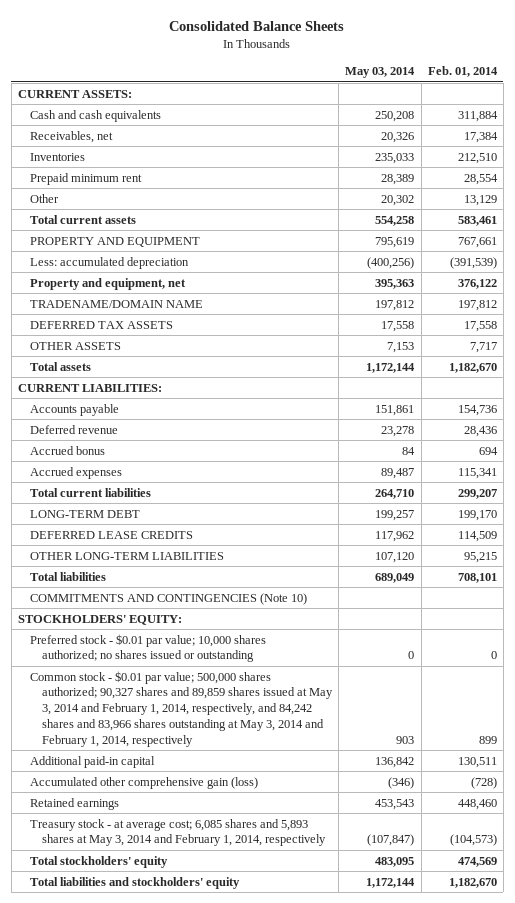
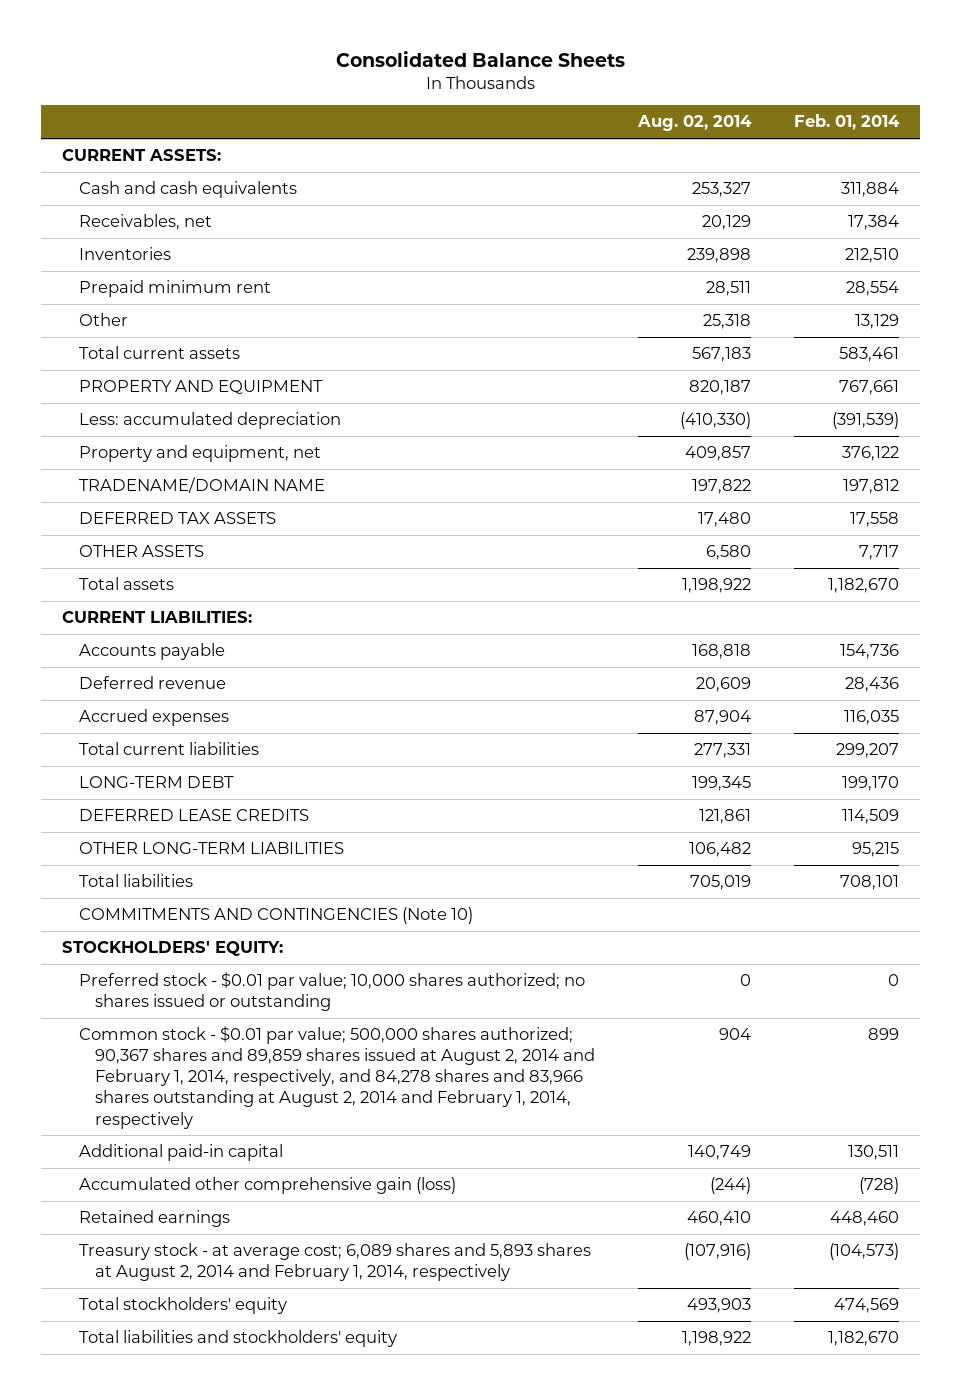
[345,67,416,79] May 03, 2014 -> none
none -> [637,115,753,132] Aug. 02, 2014
[30,445,106,455] Accrued bonus -> none
[457,467,497,479] 115,341 -> [843,710,899,726] 116,035
[30,670,334,747] Common stock - $0.01 par value; 500,000 shares authorized; 90,327 shares and 89,859 shares issued at May 3, 2014 and February 1, 2014, respectively, and 84,242 shares and 83,966 shares outstanding at May 3, 2014 and February 1, 2014, respectively -> [78,1026,596,1129] Common stock - $0.01 par value; 500,000 shares authorized; 90,367 shares and 89,859 shares issued at August 2, 2014 and February 1, 2014, respectively, and 84,278 shares and 83,966 shares outstanding at August 2, 2014 and February 1, 2014, respectively
[30,818,327,847] Treasury stock - at average cost; 6,085 shares and 5,893 shares at May 3, 2014 and February 1, 2014, respectively -> [78,1243,591,1282] Treasury stock - at average cost; 6,089 shares and 5,893 shares at August 2, 2014 and February 1, 2014, respectively

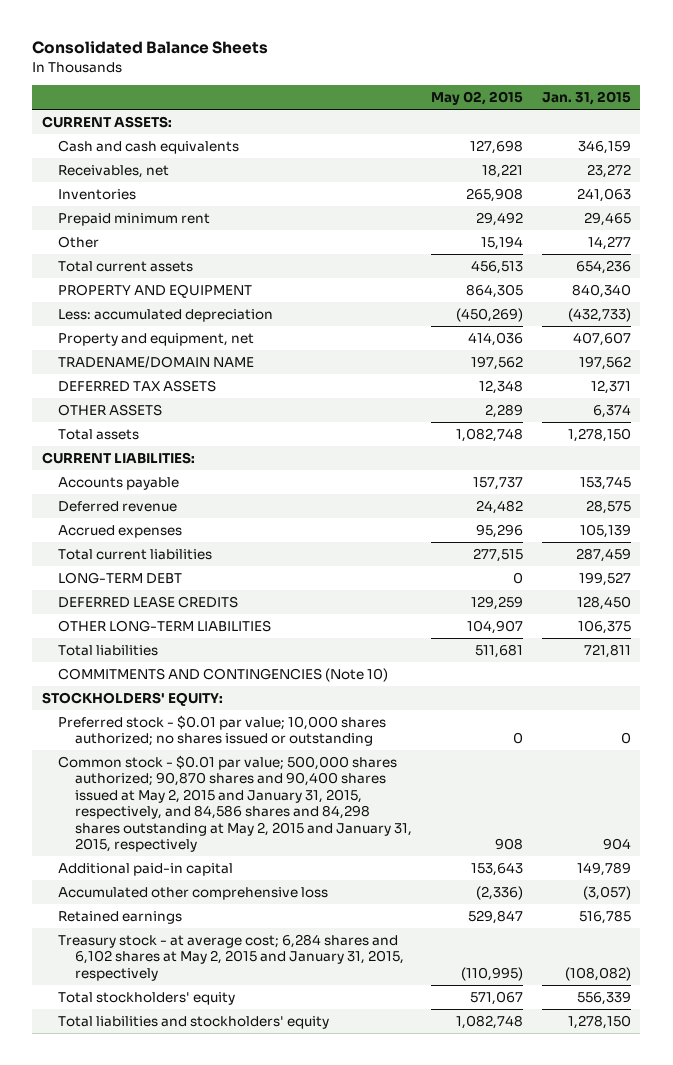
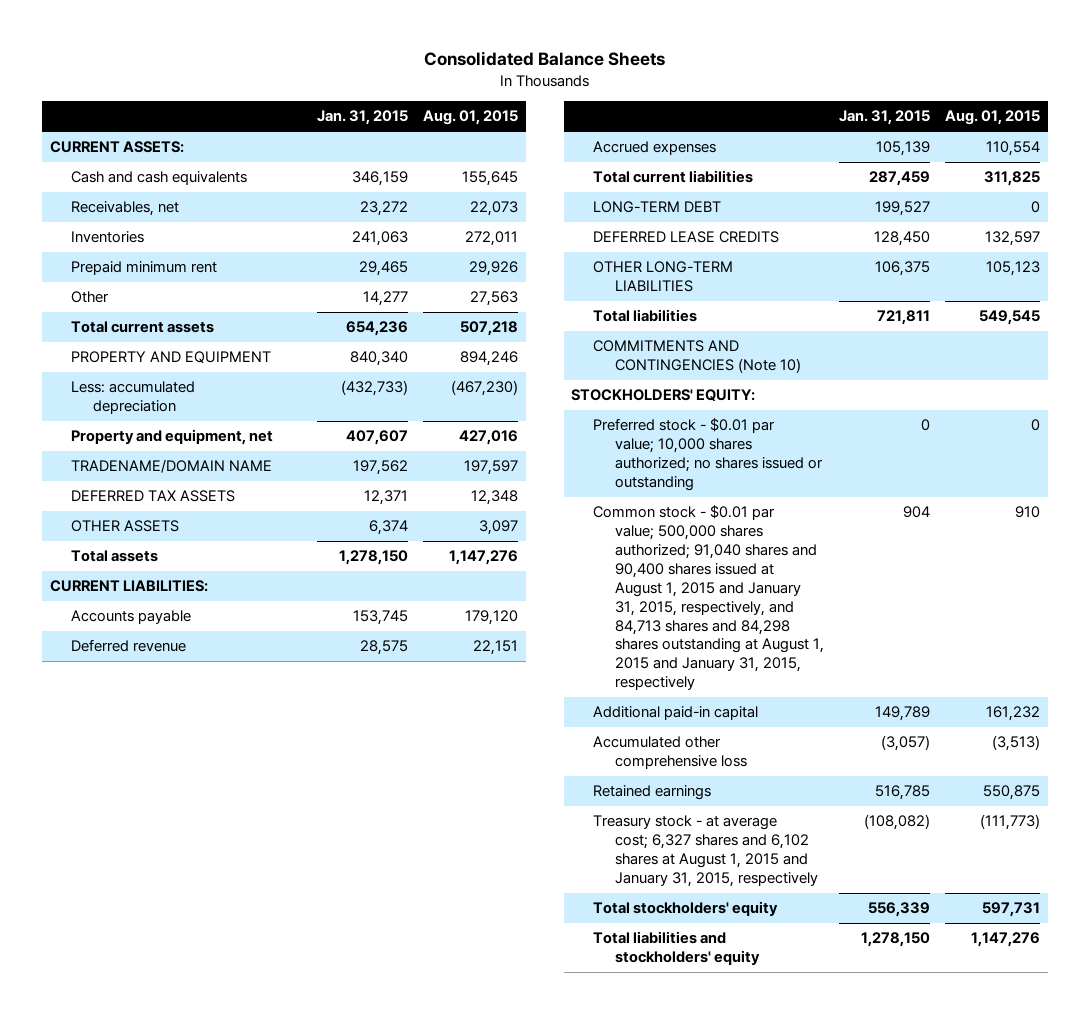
[431,91,524,106] May 02, 2015 -> none
none -> [423,110,519,126] Aug. 01, 2015
[58,754,413,853] Common stock - $0.01 par value; 500,000 shares authorized; 90,870 shares and 90,400 shares issued at May 2, 2015 and January 31, 2015, respectively, and 84,586 shares and 84,298 shares outstanding at May 2, 2015 and January 31, 2015, respectively -> [593,505,824,691] Common stock - $0.01 par value; 500,000 shares authorized; 91,040 shares and 90,400 shares issued at August 1, 2015 and January 31, 2015, respectively, and 84,713 shares and 84,298 shares outstanding at August 1, 2015 and January 31, 2015, respectively
[58,933,405,981] Treasury stock - at average cost; 6,284 shares and 6,102 shares at May 2, 2015 and January 31, 2015, respectively -> [593,815,818,888] Treasury stock - at average cost; 6,327 shares and 6,102 shares at August 1, 2015 and January 31, 2015, respectively

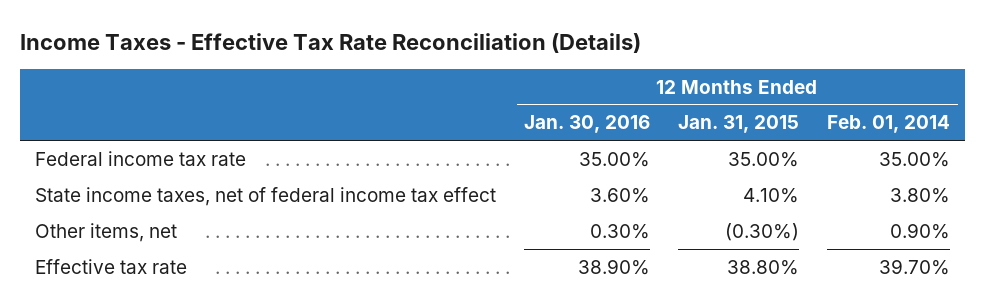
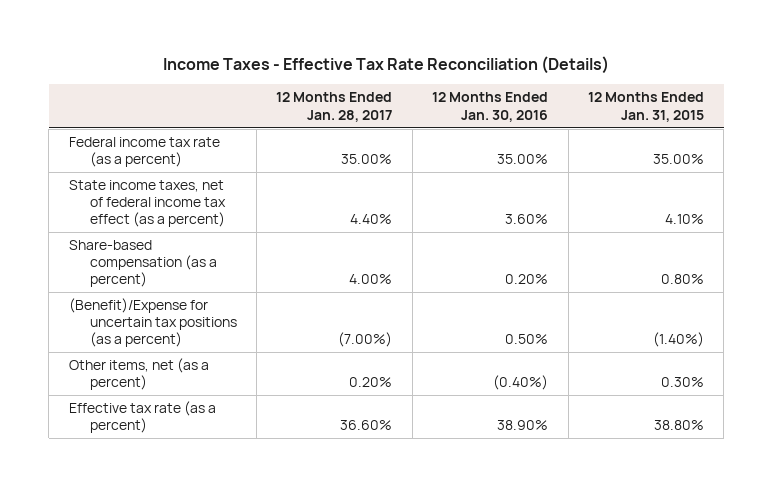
[827,115,951,134] Feb. 01, 2014 -> none
none -> [276,92,393,122] 12 Months Ended Jan. 28, 2017
[34,150,246,166] Federal income tax rate -> [68,137,220,168] Federal income tax rate (as a percent)
[34,186,496,206] State income taxes, net of federal income tax effect -> [68,180,226,228] State income taxes, net of federal income tax effect (as a percent)
none -> [68,240,217,288] Share-based compensation (as a percent)
none -> [68,298,237,348] (Benefit)/Expense for uncertain tax positions (as a percent)
[34,222,177,242] Other items, net -> [68,358,209,391] Other items, net (as a percent)
[589,223,650,239] 0.30% -> [493,375,549,391] (0.40%)
[725,222,800,241] (0.30%) -> [660,377,704,388] 0.30%
[34,258,187,274] Effective tax rate -> [68,401,216,434] Effective tax rate (as a percent)

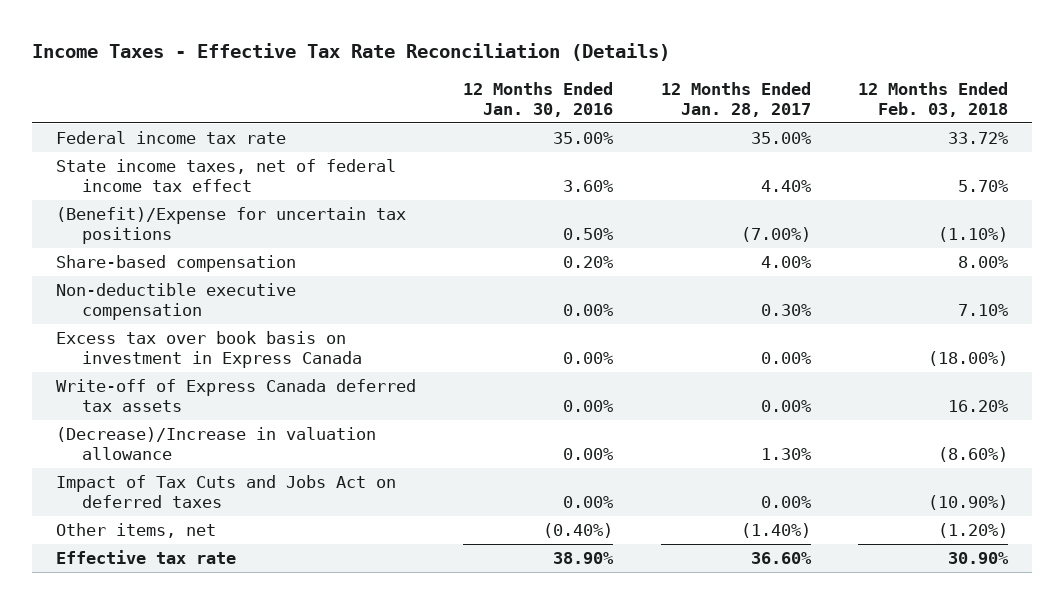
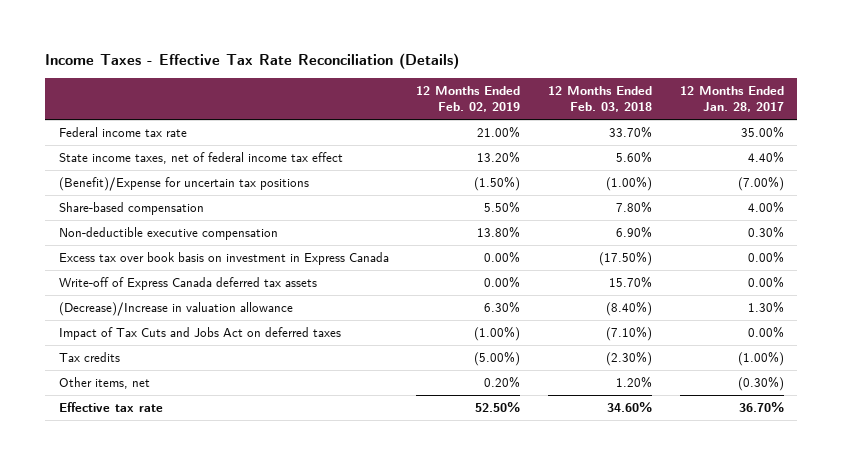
[463,81,614,117] 12 Months Ended Jan. 30, 2016 -> none
none -> [416,85,521,113] 12 Months Ended Feb. 02, 2019
[948,132,1009,145] 33.72% -> [608,126,652,139] 33.70%
[958,179,1009,192] 5.70% -> [615,151,652,164] 5.60%
[938,226,1009,242] (1.10%) -> [605,176,652,192] (1.00%)
[958,256,1009,269] 8.00% -> [615,201,652,214] 7.80%
[958,303,1009,316] 7.10% -> [615,226,652,239] 6.90%
[928,350,1009,366] (18.00%) -> [598,251,652,267] (17.50%)
[948,399,1009,412] 16.20% -> [608,276,652,289] 15.70%
[938,446,1009,462] (8.60%) -> [605,301,652,317] (8.40%)
[928,494,1009,510] (10.90%) -> [605,326,652,342] (7.10%)
none -> [58,352,120,363] Tax credits
[740,523,811,539] (1.40%) -> [737,376,784,392] (0.30%)
[938,523,1009,539] (1.20%) -> [615,376,652,389] 1.20%
[750,552,812,565] 36.60% -> [738,402,784,413] 36.70%
[948,552,1010,565] 30.90% -> [606,402,652,413] 34.60%

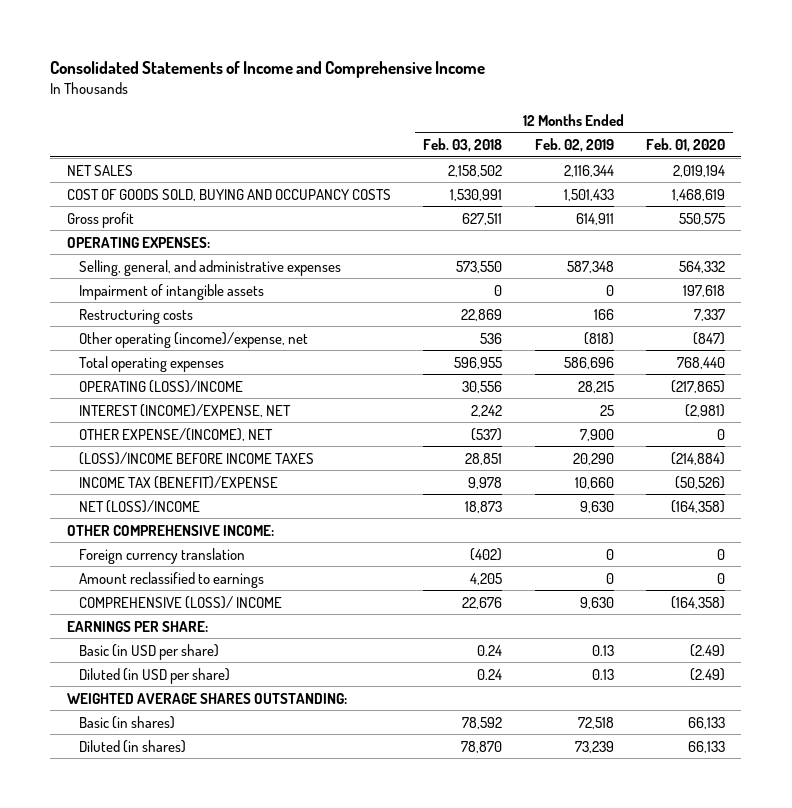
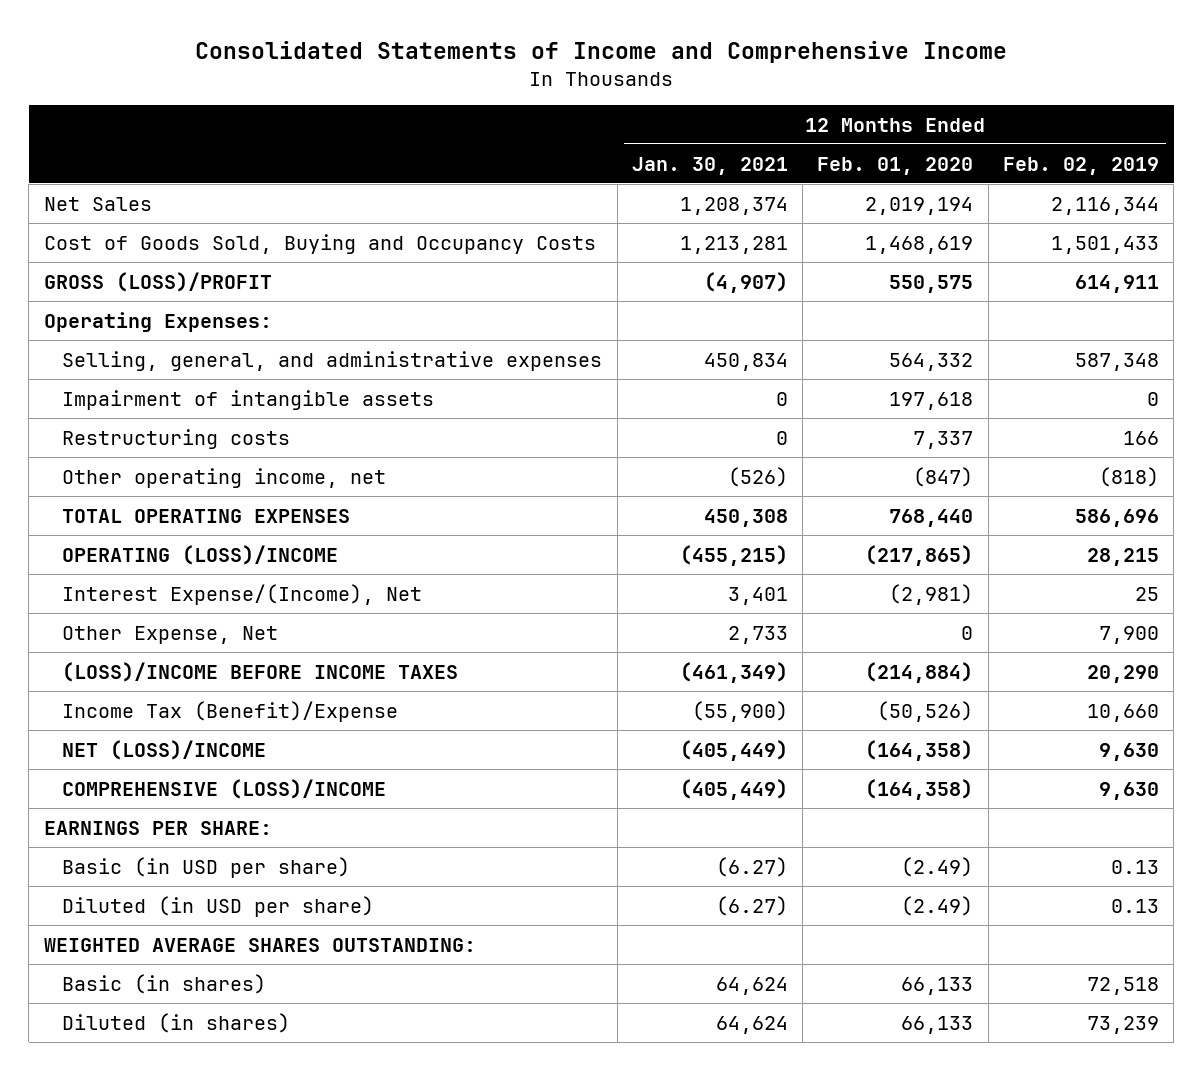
[423,138,503,153] Feb. 03, 2018 -> none
none -> [631,156,788,175] Jan. 30, 2021
[66,164,133,176] NET SALES -> [43,196,152,211] Net Sales
[66,188,391,201] COST OF GOODS SOLD, BUYING AND OCCUPANCY COSTS -> [43,233,596,254] Cost of Goods Sold, Buying and Occupancy Costs
[66,211,134,228] Gross profit -> [43,271,272,292] GROSS (LOSS)/PROFIT
[66,236,210,248] OPERATING EXPENSES: -> [43,311,272,332] Operating Expenses:
[78,331,308,348] Other operating (income)/expense, net -> [62,467,387,488] Other operating income, net
[78,355,224,372] Total operating expenses -> [62,508,351,523] TOTAL OPERATING EXPENSES
[78,403,291,417] INTEREST (INCOME)/EXPENSE, NET -> [62,583,423,605] Interest Expense/(Income), Net
[78,427,273,441] OTHER EXPENSE/(INCOME), NET -> [62,625,279,644] Other Expense, Net
[78,475,278,489] INCOME TAX (BENEFIT)/EXPENSE -> [62,700,399,722] Income Tax (Benefit)/Expense
[66,524,274,536] OTHER COMPREHENSIVE INCOME: -> none
[78,547,245,564] Foreign currency translation -> none
[78,571,264,588] Amount reclassified to earnings -> none
[78,595,282,609] COMPREHENSIVE (LOSS)/ INCOME -> [62,778,387,799] COMPREHENSIVE (LOSS)/INCOME

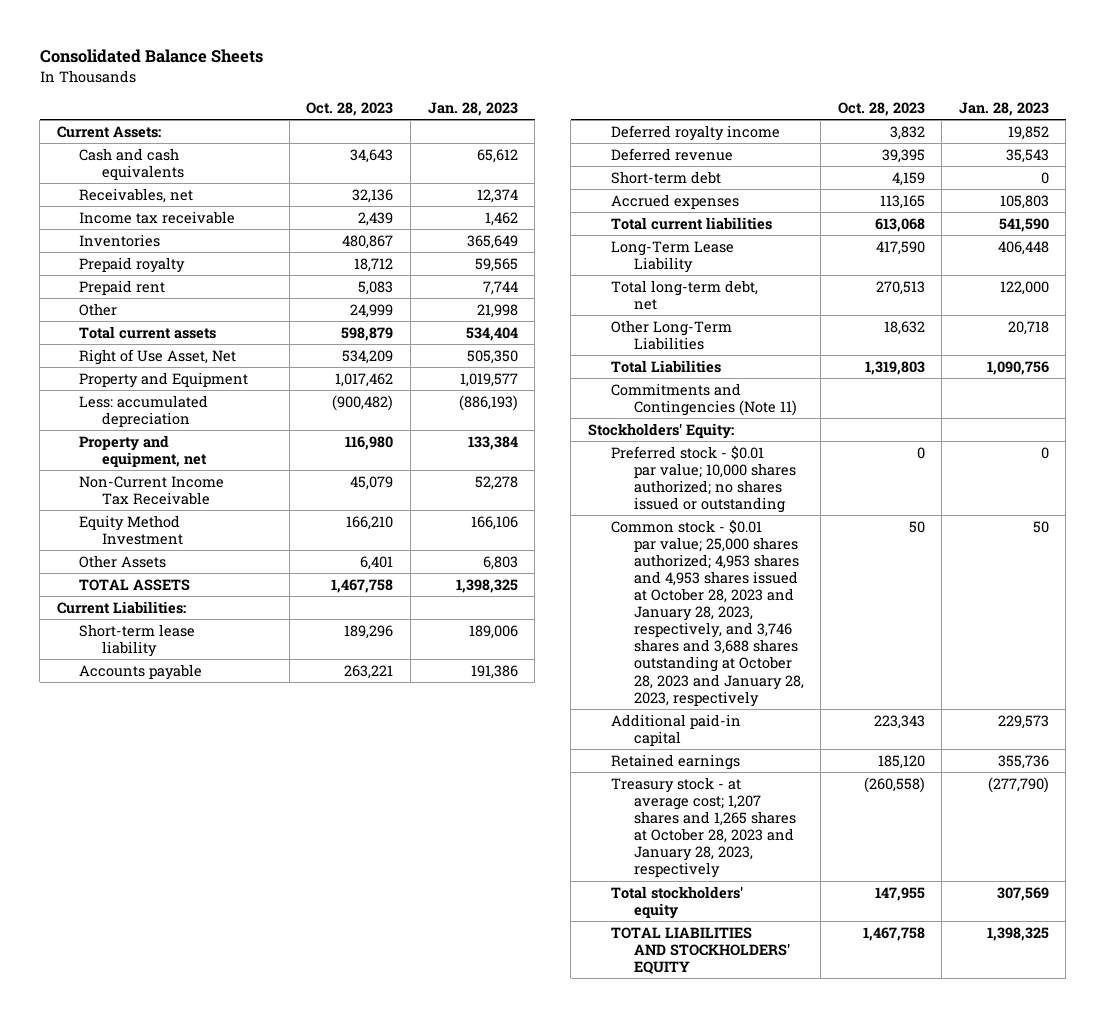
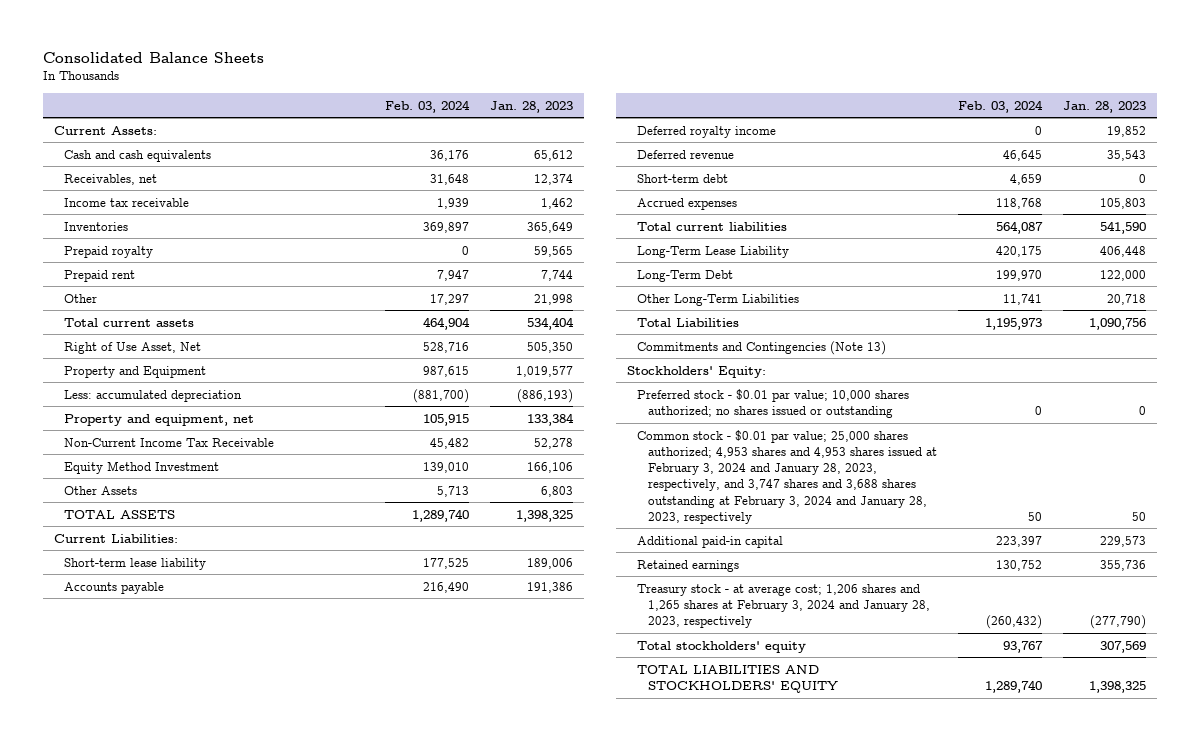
[306,101,394,116] Oct. 28, 2023 -> none
none -> [385,99,471,113] Feb. 03, 2024
[610,279,758,310] Total long-term debt, net -> [637,269,734,282] Long-Term Debt
[610,382,797,416] Commitments and Contingencies (Note 11) -> [637,340,887,355] Commitments and Contingencies (Note 13)
[610,519,804,707] Common stock - $0.01 par value; 25,000 shares authorized; 4,953 shares and 4,953 shares issued at October 28, 2023 and January 28, 2023, respectively, and 3,746 shares and 3,688 shares outstanding at October 28, 2023 and January 28, 2023, respectively -> [637,429,937,524] Common stock - $0.01 par value; 25,000 shares authorized; 4,953 shares and 4,953 shares issued at February 3, 2024 and January 28, 2023, respectively, and 3,747 shares and 3,688 shares outstanding at February 3, 2024 and January 28, 2023, respectively
[610,776,796,879] Treasury stock - at average cost; 1,207 shares and 1,265 shares at October 28, 2023 and January 28, 2023, respectively -> [637,583,930,629] Treasury stock - at average cost; 1,206 shares and 1,265 shares at February 3, 2024 and January 28, 2023, respectively

